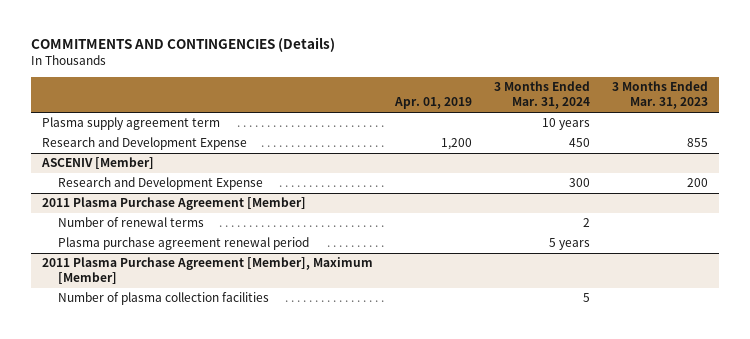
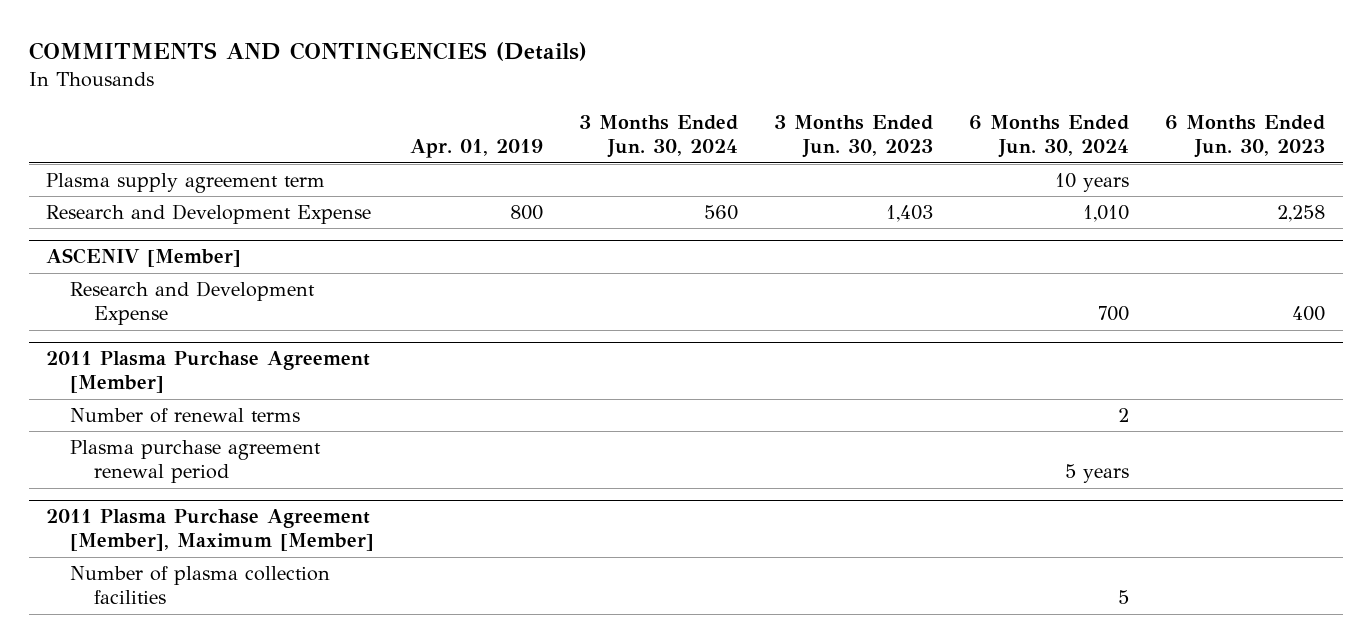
[493,81,590,110] 3 Months Ended Mar. 31, 2024 -> none
[611,81,708,110] 3 Months Ended Mar. 31, 2023 -> none
none -> [578,114,738,159] 3 Months Ended Jun. 30, 2024
none -> [773,114,933,159] 3 Months Ended Jun. 30, 2023
none -> [968,114,1129,159] 6 Months Ended Jun. 30, 2024
none -> [1164,114,1325,159] 6 Months Ended Jun. 30, 2023
[440,138,472,151] 1,200 -> [510,205,544,221] 800

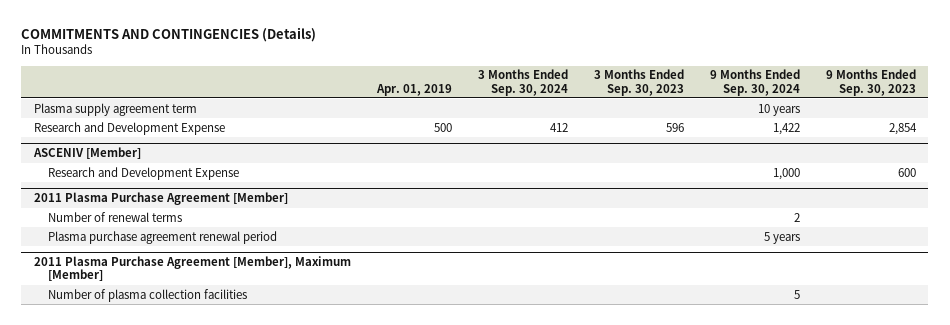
[578,114,738,159] 3 Months Ended Jun. 30, 2024 -> none
[773,114,933,159] 3 Months Ended Jun. 30, 2023 -> none
[968,114,1129,159] 6 Months Ended Jun. 30, 2024 -> none
[1164,114,1325,159] 6 Months Ended Jun. 30, 2023 -> none
none -> [478,69,569,96] 3 Months Ended Sep. 30, 2024
none -> [593,69,684,96] 3 Months Ended Sep. 30, 2023
none -> [709,69,800,96] 9 Months Ended Sep. 30, 2024
none -> [825,69,916,96] 9 Months Ended Sep. 30, 2023
[510,205,544,221] 800 -> [434,122,453,132] 500

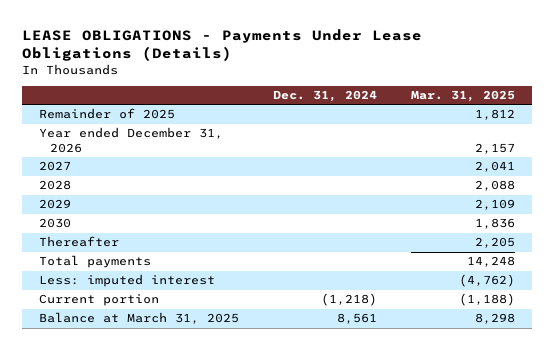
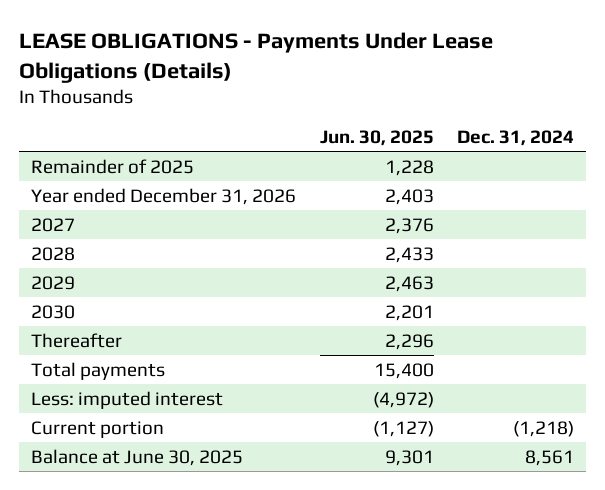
[410,90,515,103] Mar. 31, 2025 -> none
none -> [319,129,434,146] Jun. 30, 2025
[39,312,240,325] Balance at March 31, 2025 -> [30,448,243,466] Balance at June 30, 2025

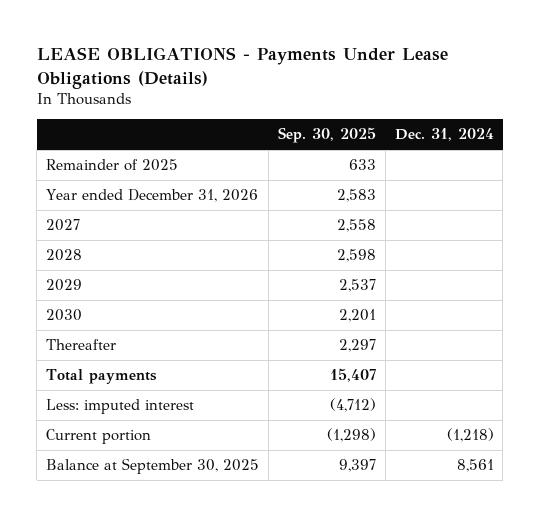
[319,129,434,146] Jun. 30, 2025 -> none
none -> [277,127,376,144] Sep. 30, 2025
[30,448,243,466] Balance at June 30, 2025 -> [46,458,260,475] Balance at September 30, 2025

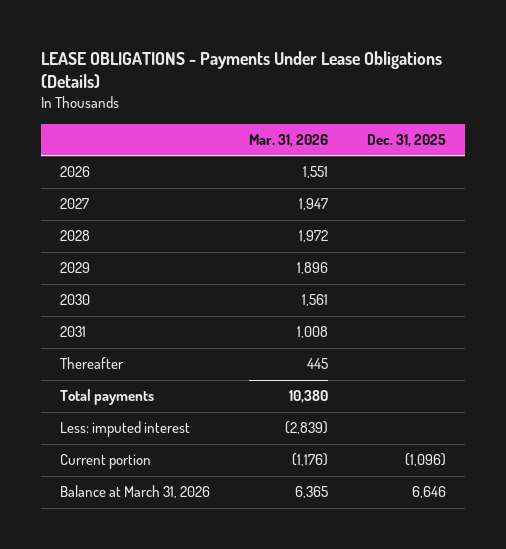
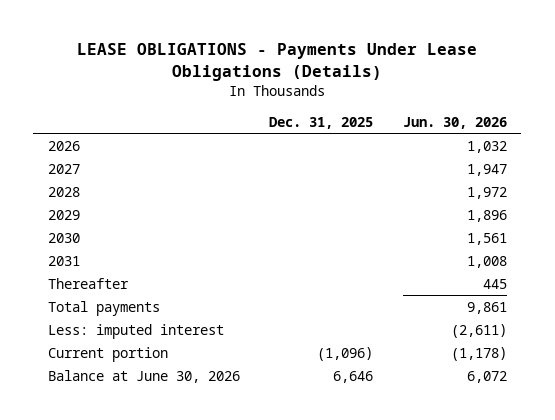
[248,133,328,147] Mar. 31, 2026 -> none
none -> [402,116,507,129] Jun. 30, 2026
[60,485,211,499] Balance at March 31, 2026 -> [48,369,241,383] Balance at June 30, 2026

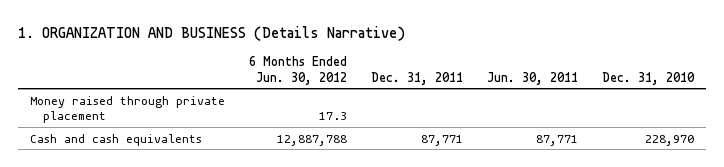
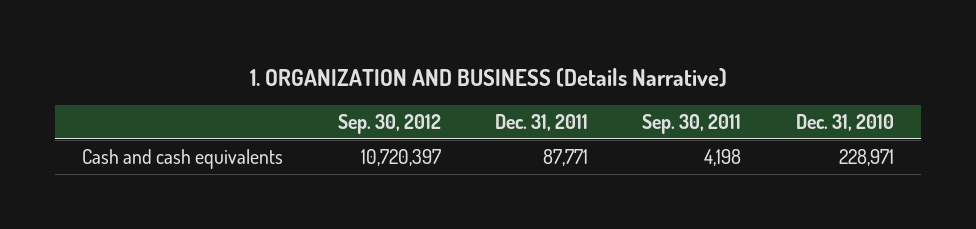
[249,55,348,85] 6 Months Ended Jun. 30, 2012 -> none
[487,71,579,85] Jun. 30, 2011 -> none
none -> [337,114,441,135] Sep. 30, 2012
none -> [642,114,742,135] Sep. 30, 2011
[29,95,225,124] Money raised through private placement -> none
[645,134,695,146] 228,970 -> [838,149,894,167] 228,971

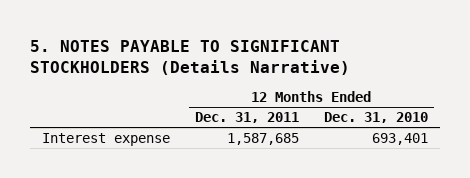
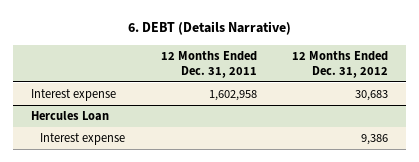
[30,39,351,76] 5. NOTES PAYABLE TO SIGNIFICANT STOCKHOLDERS (Details Narrative) -> [127,21,291,36] 6. DEBT (Details Narrative)
[323,112,428,124] Dec. 31, 2010 -> none
none -> [292,50,389,78] 12 Months Ended Dec. 31, 2012
[227,133,300,146] 1,587,685 -> [208,90,257,102] 1,602,958
none -> [31,111,110,122] Hercules Loan
none -> [40,133,126,146] Interest expense

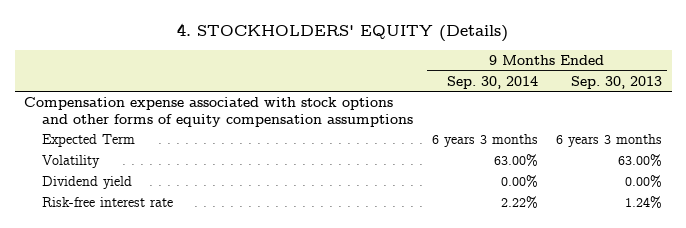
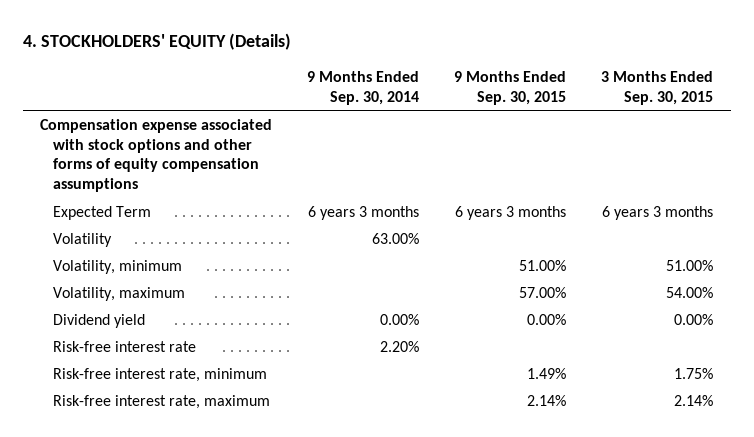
[571,75,663,89] Sep. 30, 2013 -> none
none -> [454,70,567,105] 9 Months Ended Sep. 30, 2015
none -> [601,70,714,105] 3 Months Ended Sep. 30, 2015
none -> [53,259,183,274] Volatility, minimum
none -> [53,286,186,301] Volatility, maximum
[500,196,538,210] 2.22% -> [380,340,420,352] 2.20%
none -> [53,367,268,382] Risk-free interest rate, minimum
none -> [53,394,271,409] Risk-free interest rate, maximum

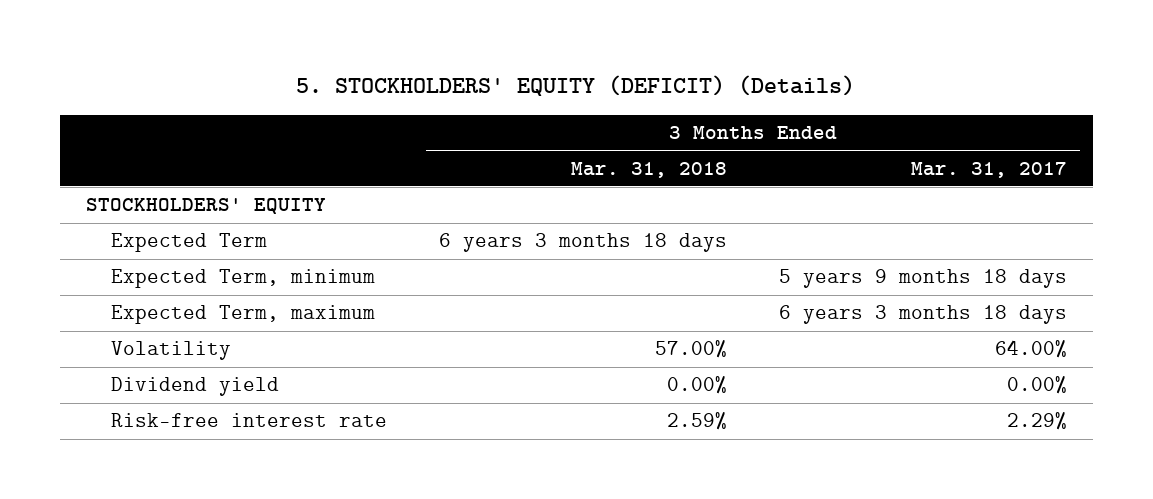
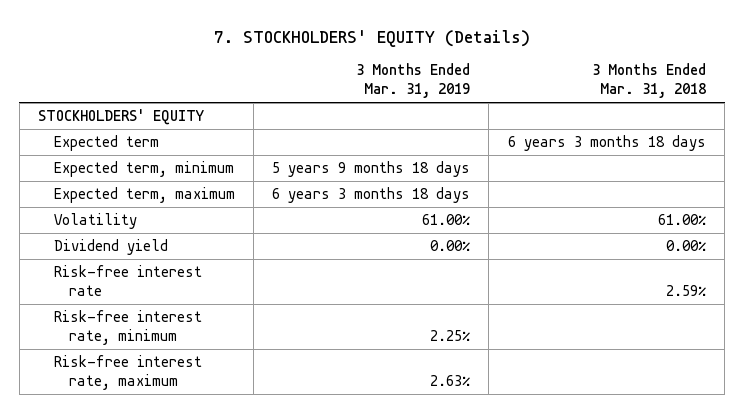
[296,75,856,97] 5. STOCKHOLDERS' EQUITY (DEFICIT) (Details) -> [213,29,530,47] 7. STOCKHOLDERS' EQUITY (Details)
[910,161,1067,178] Mar. 31, 2017 -> none
none -> [356,63,471,99] 3 Months Ended Mar. 31, 2019
[111,233,268,253] Expected Term -> [53,134,159,151] Expected term
[111,269,376,289] Expected Term, minimum -> [53,160,234,177] Expected term, minimum
[111,305,376,325] Expected Term, maximum -> [53,186,235,203] Expected term, maximum
[655,340,728,359] 57.00% -> [657,213,706,225] 61.00%
none -> [53,309,202,345] Risk-free interest rate, minimum
none -> [53,354,202,390] Risk-free interest rate, maximum

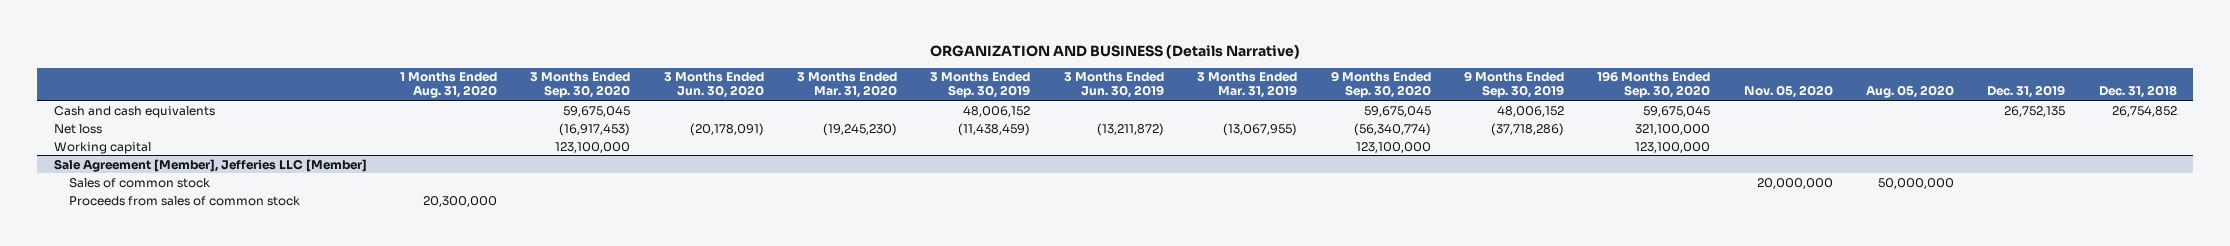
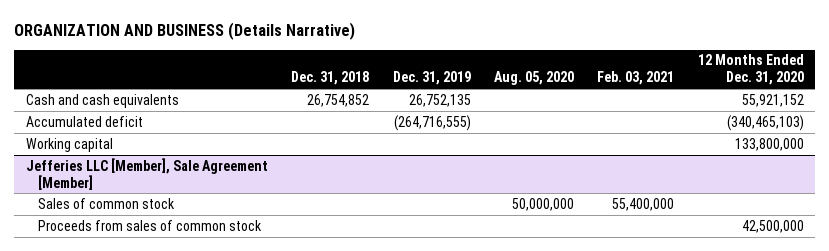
[400,72,498,99] 1 Months Ended Aug. 31, 2020 -> none
[530,72,631,99] 3 Months Ended Sep. 30, 2020 -> none
[663,72,764,99] 3 Months Ended Jun. 30, 2020 -> none
[797,72,898,99] 3 Months Ended Mar. 31, 2020 -> none
[930,72,1031,99] 3 Months Ended Sep. 30, 2019 -> none
[1063,72,1164,99] 3 Months Ended Jun. 30, 2019 -> none
[1197,72,1298,99] 3 Months Ended Mar. 31, 2019 -> none
[1330,71,1431,99] 9 Months Ended Sep. 30, 2020 -> none
[1463,71,1564,99] 9 Months Ended Sep. 30, 2019 -> none
[1597,71,1711,99] 196 Months Ended Sep. 30, 2020 -> none
[1743,85,1833,99] Nov. 05, 2020 -> none
none -> [597,71,675,86] Feb. 03, 2021
none -> [697,54,804,86] 12 Months Ended Dec. 31, 2020
[53,123,102,134] Net loss -> none
none -> [25,115,143,127] Accumulated deficit
[53,158,367,172] Sale Agreement [Member], Jefferies LLC [Member] -> [25,157,268,190] Jefferies LLC [Member], Sale Agreement [Member]

